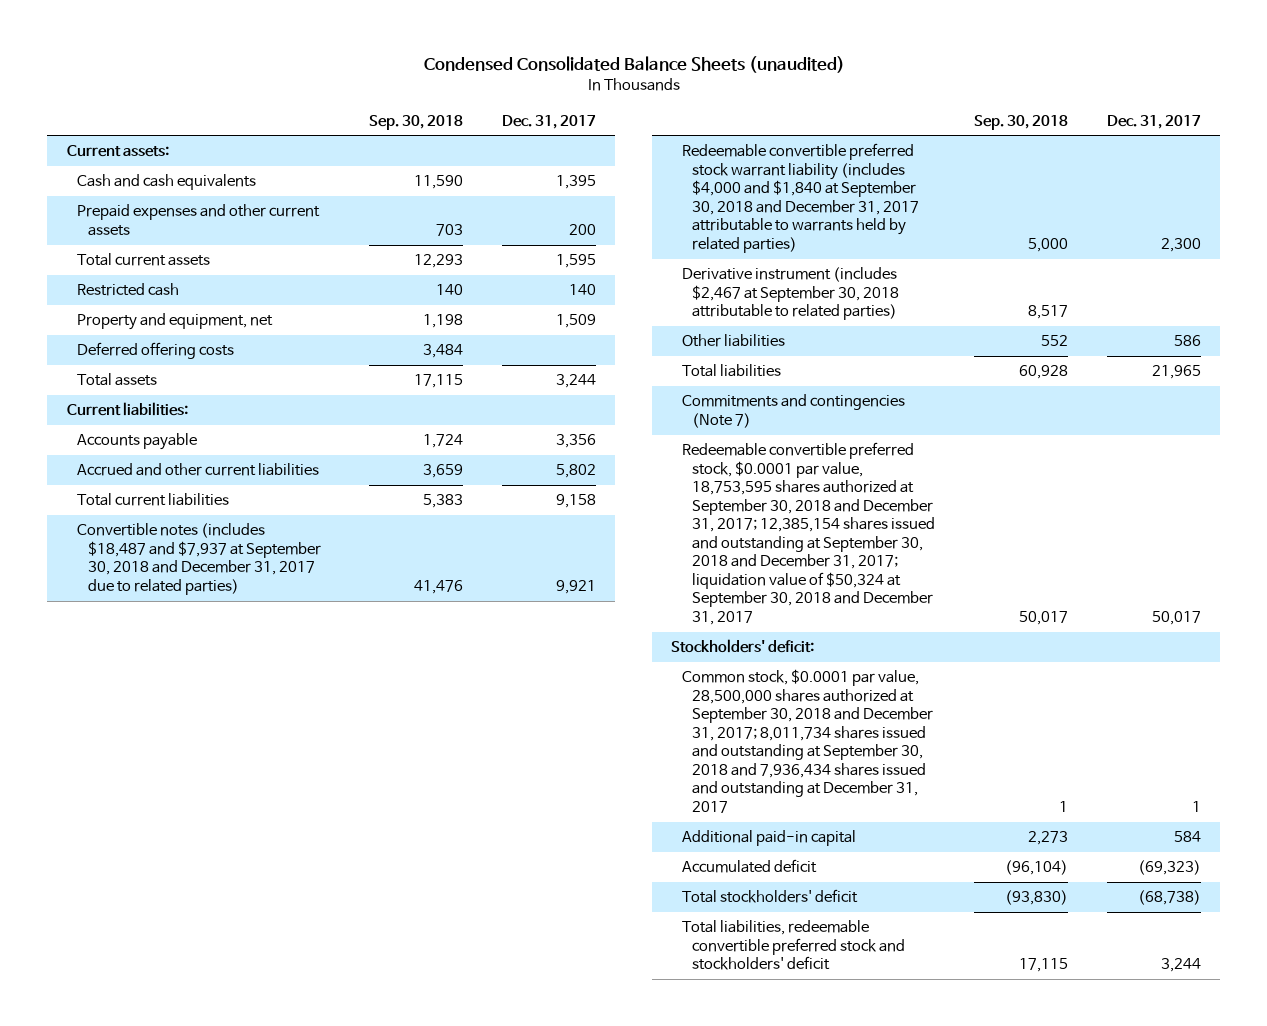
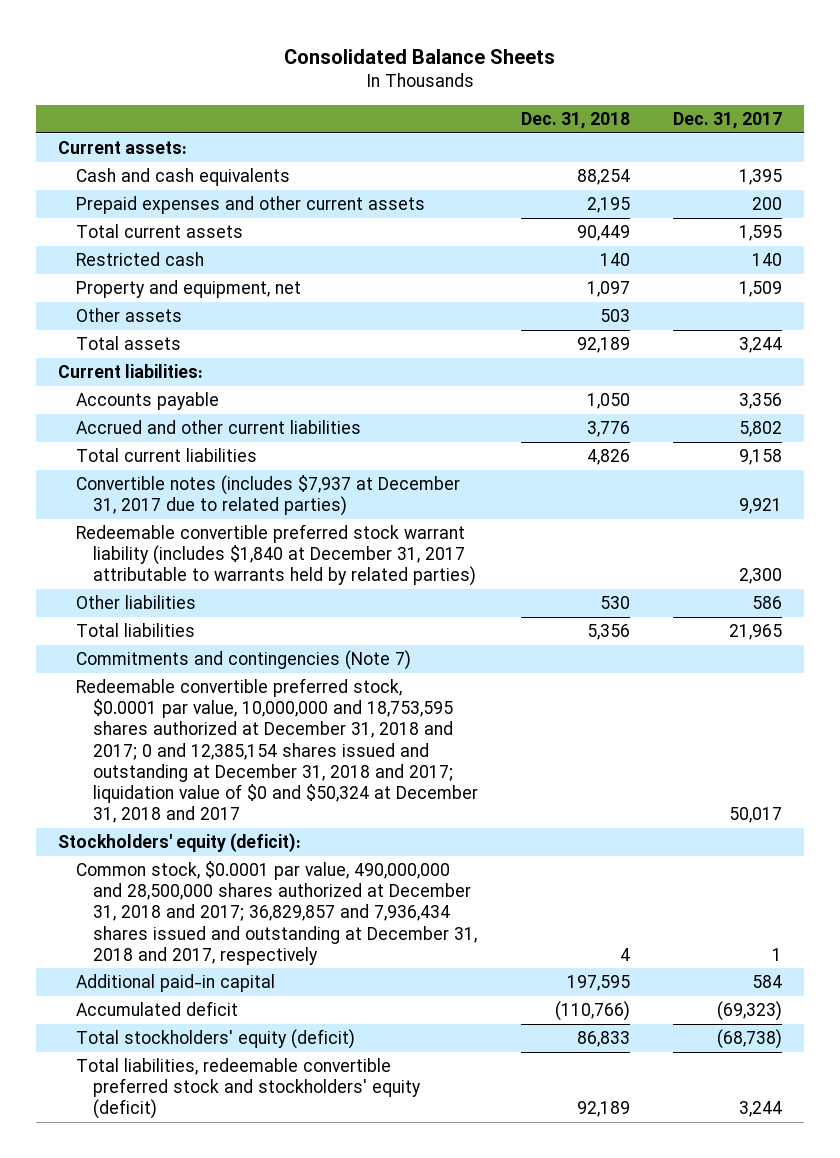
[423,56,845,74] Condensed Consolidated Balance Sheets (unaudited) -> [284,48,556,64] Consolidated Balance Sheets
[369,114,464,130] Sep. 30, 2018 -> none
none -> [521,112,631,130] Dec. 31, 2018
[77,342,235,360] Deferred offering costs -> none
none -> [75,308,182,323] Other assets
[681,267,900,321] Derivative instrument (includes $2,467 at September 30, 2018 attributable to related parties) -> none
[77,523,321,595] Convertible notes (includes $18,487 and $7,937 at September 30, 2018 and December 31, 2017 due to related parties) -> [75,475,460,517] Convertible notes (includes $7,937 at December 31, 2017 due to related parties)
[681,143,920,253] Redeemable convertible preferred stock warrant liability (includes $4,000 and $1,840 at September 30, 2018 and December 31, 2017 attributable to warrants held by related parties) -> [75,524,477,587] Redeemable convertible preferred stock warrant liability (includes $1,840 at December 31, 2017 attributable to warrants held by related parties)
[681,442,936,625] Redeemable convertible preferred stock, $0.0001 par value, 18,753,595 shares authorized at September 30, 2018 and December 31, 2017; 12,385,154 shares issued and outstanding at September 30, 2018 and December 31, 2017; liquidation value of $50,324 at September 30, 2018 and December 31, 2017 -> [75,678,479,823] Redeemable convertible preferred stock, $0.0001 par value, 10,000,000 and 18,753,595 shares authorized at December 31, 2018 and 2017; 0 and 12,385,154 shares issued and outstanding at December 31, 2018 and 2017; liquidation value of $0 and $50,324 at December 31, 2018 and 2017
[671,639,815,654] Stockholders' deficit: -> [57,833,301,853] Stockholders' equity (deficit):
[681,669,934,813] Common stock, $0.0001 par value, 28,500,000 shares authorized at September 30, 2018 and December 31, 2017; 8,011,734 shares issued and outstanding at September 30, 2018 and 7,936,434 shares issued and outstanding at December 31, 2017 -> [75,861,478,965] Common stock, $0.0001 par value, 490,000,000 and 28,500,000 shares authorized at December 31, 2018 and 2017; 36,829,857 and 7,936,434 shares issued and outstanding at December 31, 2018 and 2017, respectively
[681,889,858,904] Total stockholders' deficit -> [75,1029,355,1050] Total stockholders' equity (deficit)
[681,920,906,971] Total liabilities, redeemable convertible preferred stock and stockholders' deficit -> [75,1058,422,1120] Total liabilities, redeemable convertible preferred stock and stockholders' equity (deficit)

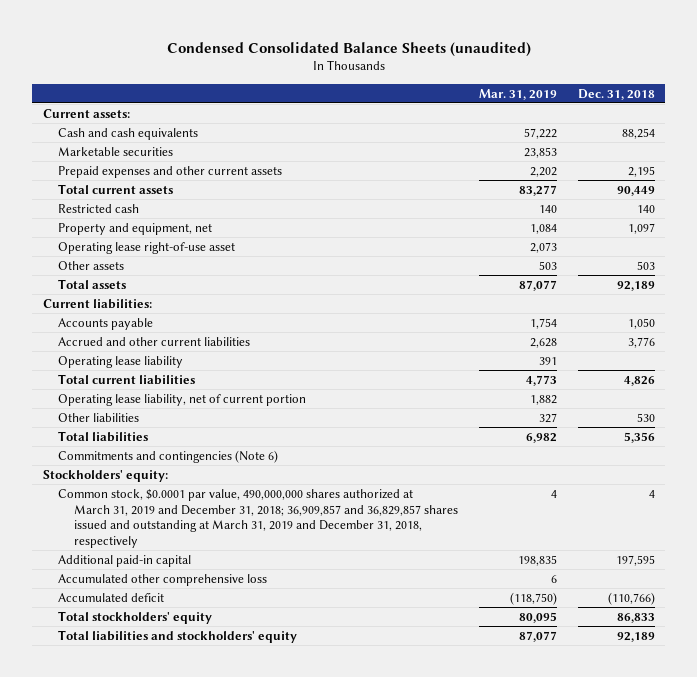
[284,48,556,64] Consolidated Balance Sheets -> [166,41,531,57] Condensed Consolidated Balance Sheets (unaudited)
[673,112,783,130] Dec. 31, 2017 -> none
none -> [478,88,557,100] Mar. 31, 2019
none -> [58,146,174,156] Marketable securities
none -> [58,241,236,254] Operating lease right-of-use asset
none -> [58,355,184,368] Operating lease liability
[75,475,460,517] Convertible notes (includes $7,937 at December 31, 2017 due to related parties) -> none
[75,524,477,587] Redeemable convertible preferred stock warrant liability (includes $1,840 at December 31, 2017 attributable to warrants held by related parties) -> none
none -> [58,393,307,406] Operating lease liability, net of current portion
[75,678,479,823] Redeemable convertible preferred stock, $0.0001 par value, 10,000,000 and 18,753,595 shares authorized at December 31, 2018 and 2017; 0 and 12,385,154 shares issued and outstanding at December 31, 2018 and 2017; liquidation value of $0 and $50,324 at December 31, 2018 and 2017 -> none
[75,650,411,671] Commitments and contingencies (Note 7) -> [58,449,279,463] Commitments and contingencies (Note 6)
[57,833,301,853] Stockholders' equity (deficit): -> [42,469,168,482] Stockholders' equity:
[75,861,478,965] Common stock, $0.0001 par value, 490,000,000 and 28,500,000 shares authorized at December 31, 2018 and 2017; 36,829,857 and 7,936,434 shares issued and outstanding at December 31, 2018 and 2017, respectively -> [58,488,458,548] Common stock, $0.0001 par value, 490,000,000 shares authorized at March 31, 2019 and December 31, 2018; 36,909,857 and 36,829,857 shares issued and outstanding at March 31, 2019 and December 31, 2018, respectively
none -> [58,573,268,586] Accumulated other comprehensive loss
[75,1029,355,1050] Total stockholders' equity (deficit) -> [58,610,213,624] Total stockholders' equity
[75,1058,422,1120] Total liabilities, redeemable convertible preferred stock and stockholders' equity (deficit) -> [58,629,298,643] Total liabilities and stockholders' equity

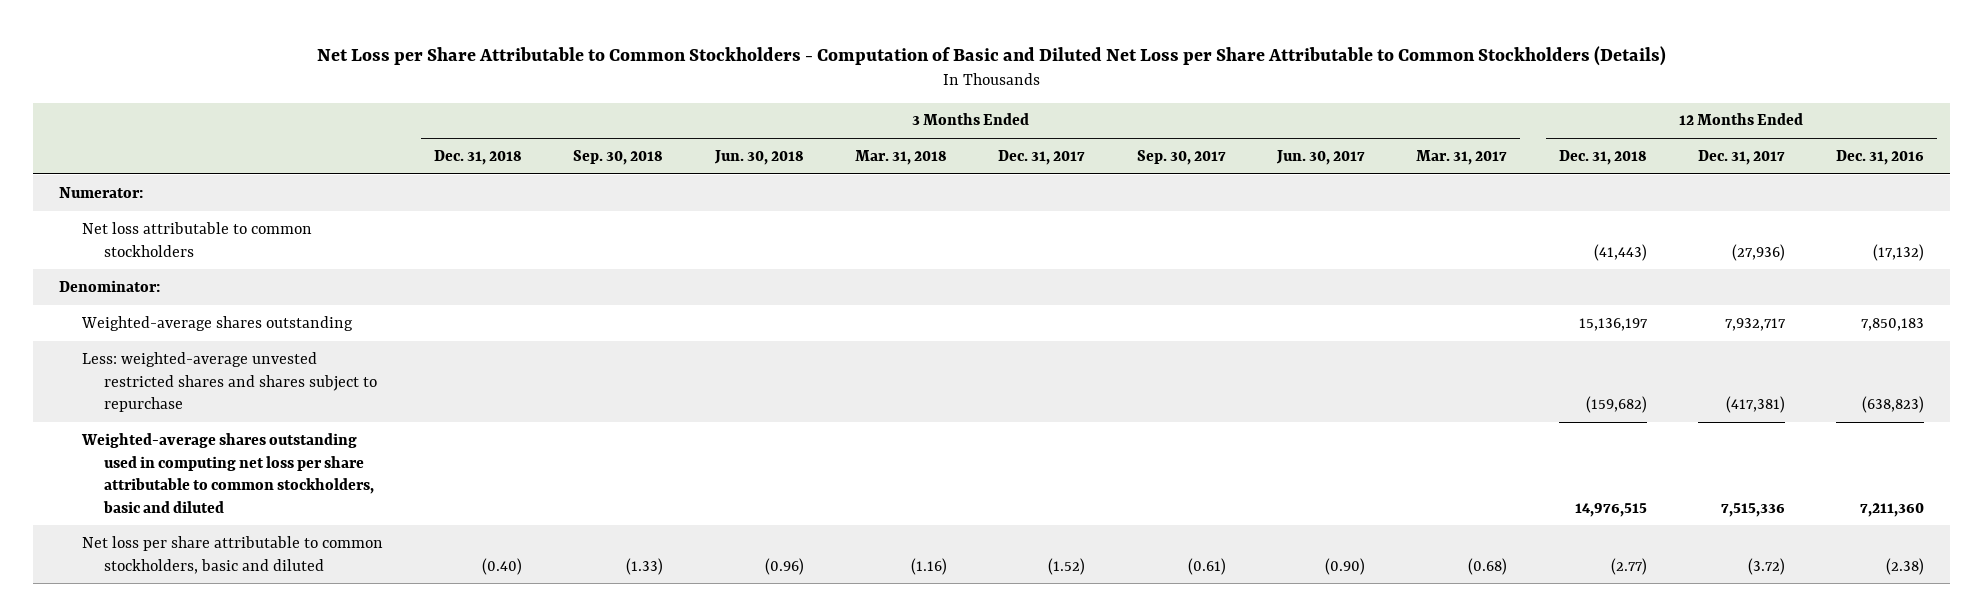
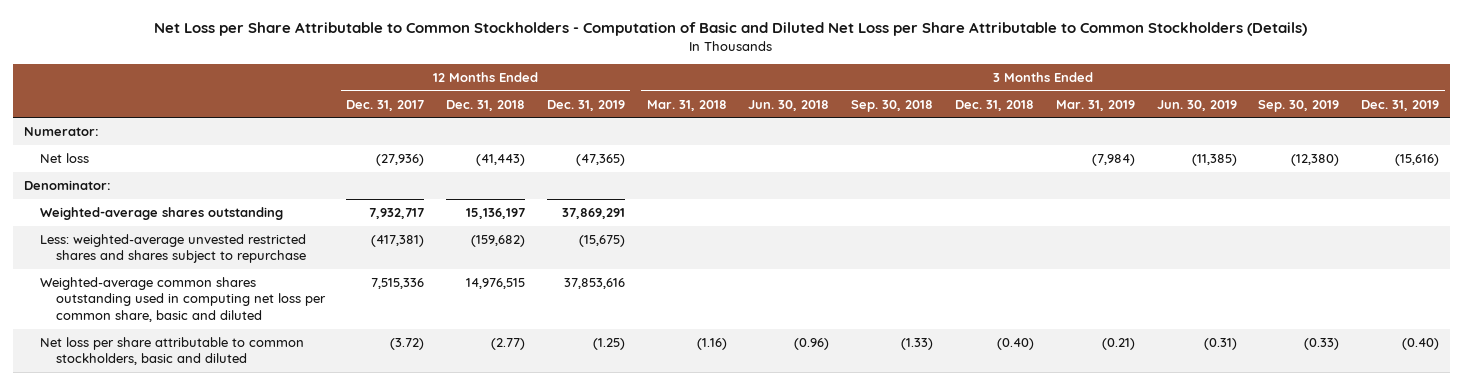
[998,150,1086,166] Dec. 31, 2017 -> none
[1136,150,1226,166] Sep. 30, 2017 -> none
[1275,150,1365,166] Jun. 30, 2017 -> none
[1416,150,1508,166] Mar. 31, 2017 -> none
[1836,150,1925,166] Dec. 31, 2016 -> none
none -> [546,99,625,111] Dec. 31, 2019
none -> [1055,99,1135,111] Mar. 31, 2019
none -> [1156,99,1237,111] Jun. 30, 2019
none -> [1258,99,1340,112] Sep. 30, 2019
none -> [1361,99,1440,111] Dec. 31, 2019
[81,221,312,257] Net loss attributable to common stockholders -> [39,152,89,163] Net loss
[80,432,375,513] Weighted-average shares outstanding used in computing net loss per share attributable to common stockholders, basic and diluted -> [39,276,326,322] Weighted-average common shares outstanding used in computing net loss per common share, basic and diluted

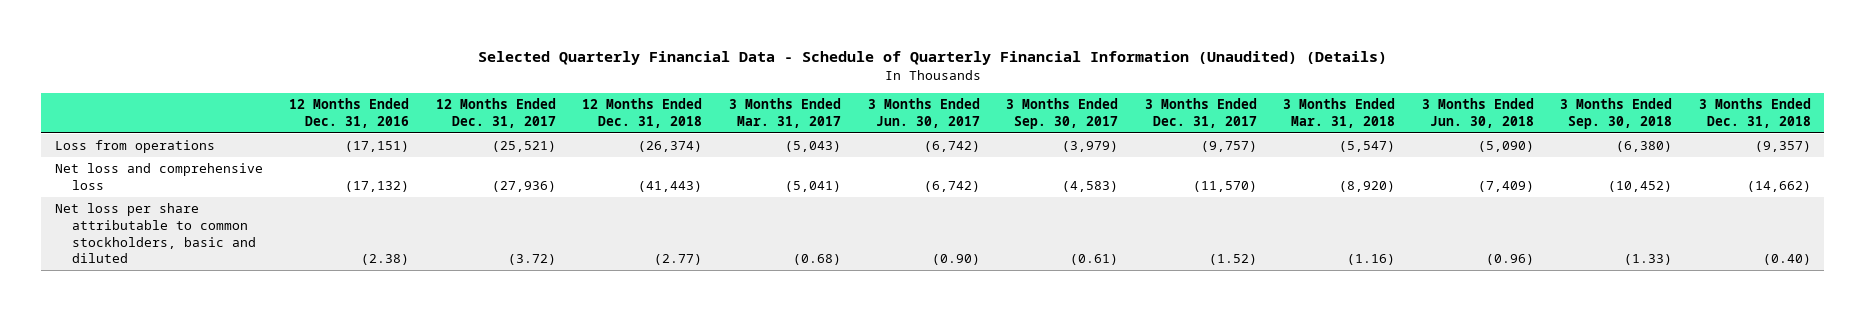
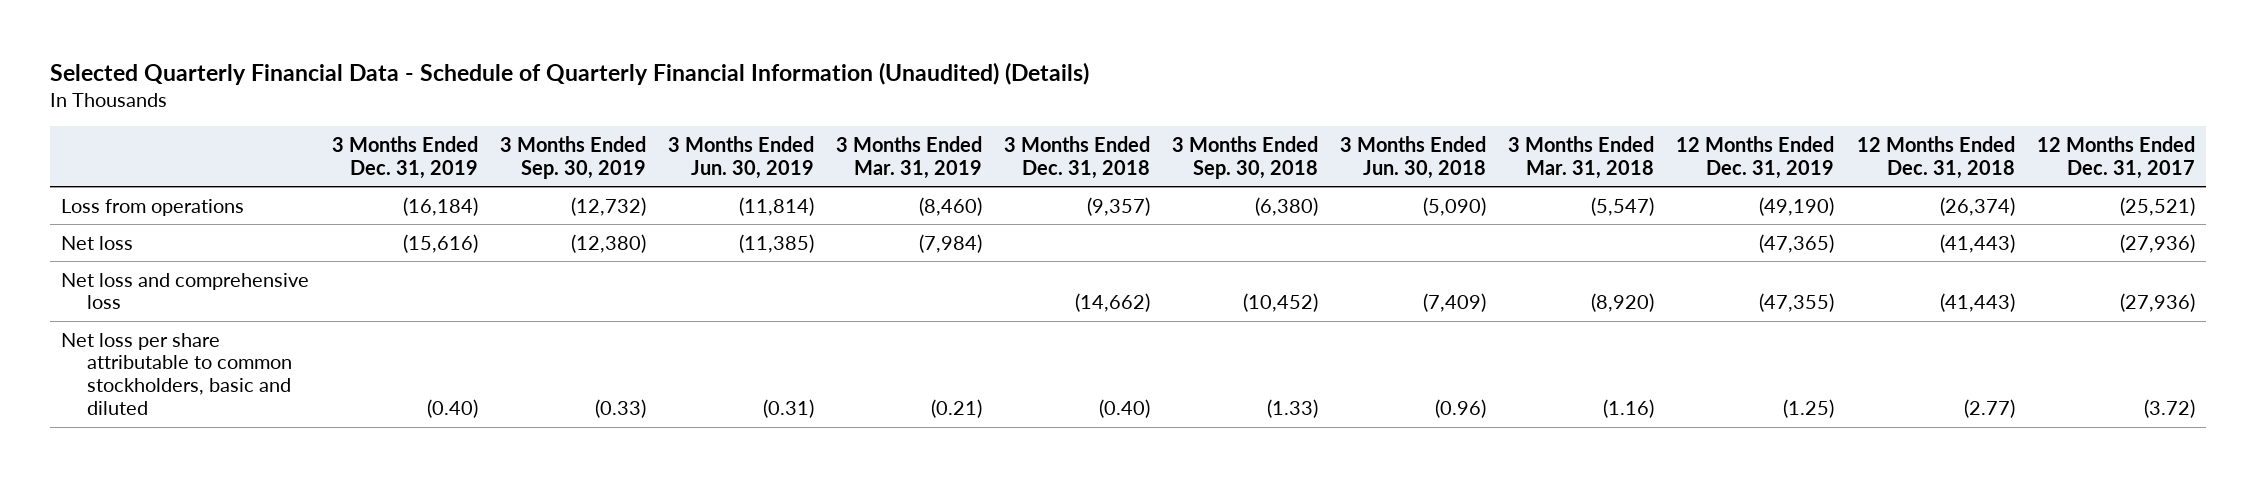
[289,98,410,128] 12 Months Ended Dec. 31, 2016 -> none
[728,98,841,128] 3 Months Ended Mar. 31, 2017 -> none
[867,98,980,128] 3 Months Ended Jun. 30, 2017 -> none
[1006,98,1119,129] 3 Months Ended Sep. 30, 2017 -> none
[1144,98,1257,128] 3 Months Ended Dec. 31, 2017 -> none
none -> [331,135,478,179] 3 Months Ended Dec. 31, 2019
none -> [499,135,646,179] 3 Months Ended Sep. 30, 2019
none -> [667,135,814,179] 3 Months Ended Jun. 30, 2019
none -> [835,135,982,179] 3 Months Ended Mar. 31, 2019
none -> [1676,135,1835,179] 12 Months Ended Dec. 31, 2019
none -> [61,235,134,250] Net loss

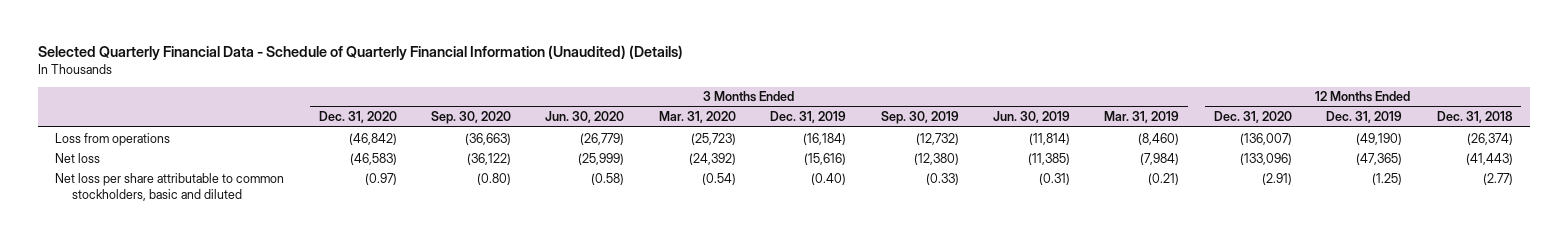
[1004,135,1151,179] 3 Months Ended Dec. 31, 2018 -> none
[1172,135,1319,179] 3 Months Ended Sep. 30, 2018 -> none
[1340,135,1487,179] 3 Months Ended Jun. 30, 2018 -> none
[1508,135,1655,179] 3 Months Ended Mar. 31, 2018 -> none
[2036,135,2195,179] 12 Months Ended Dec. 31, 2017 -> none
none -> [318,111,397,124] Dec. 31, 2020
none -> [431,111,512,125] Sep. 30, 2020
none -> [545,111,625,124] Jun. 30, 2020
none -> [658,111,736,124] Mar. 31, 2020
none -> [1213,111,1292,124] Dec. 31, 2020
[61,272,310,310] Net loss and comprehensive loss -> none

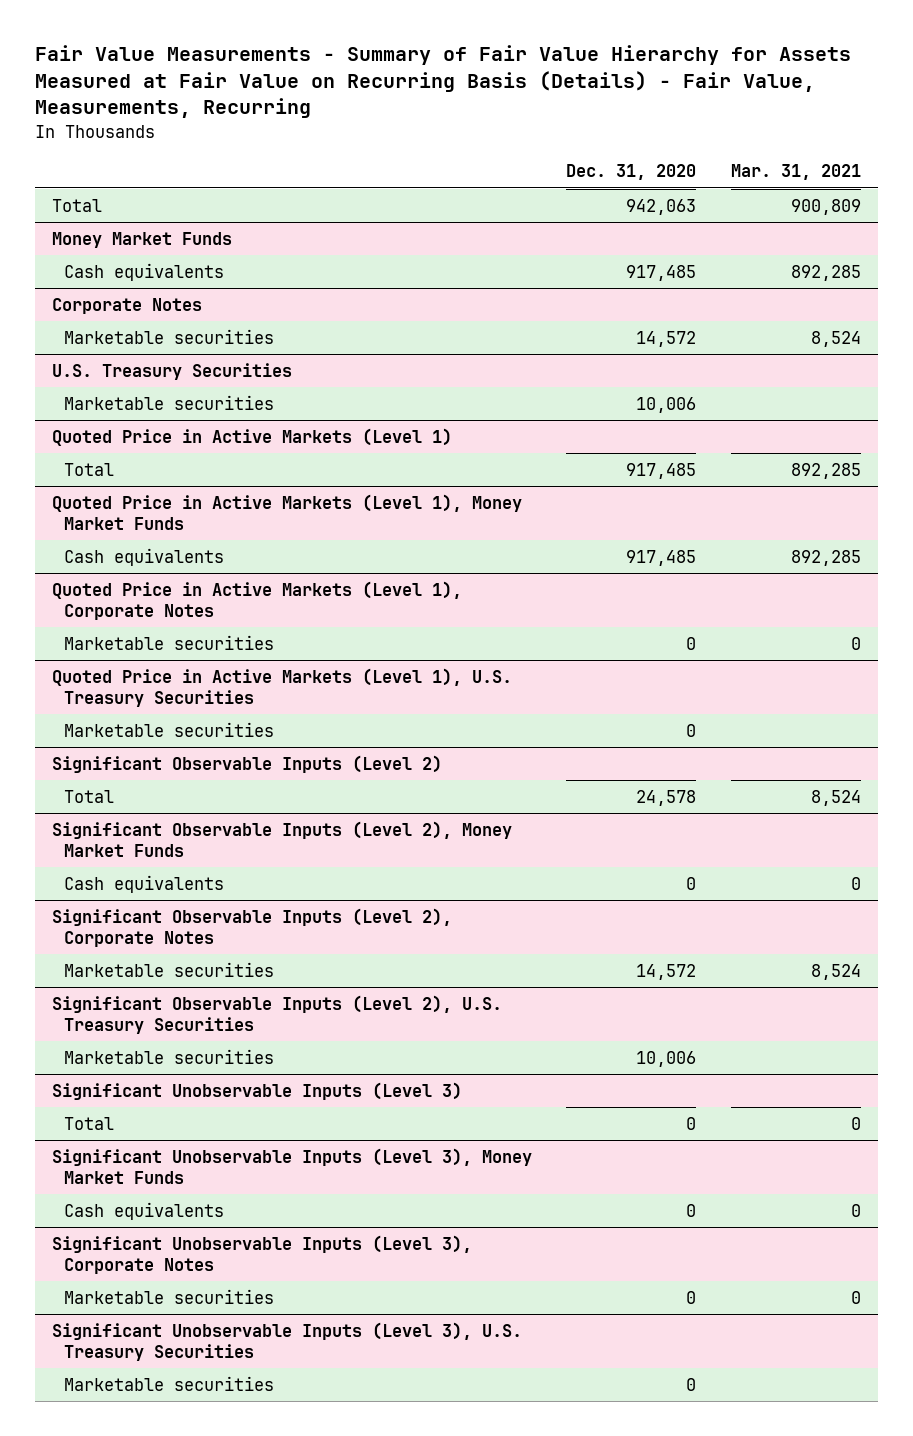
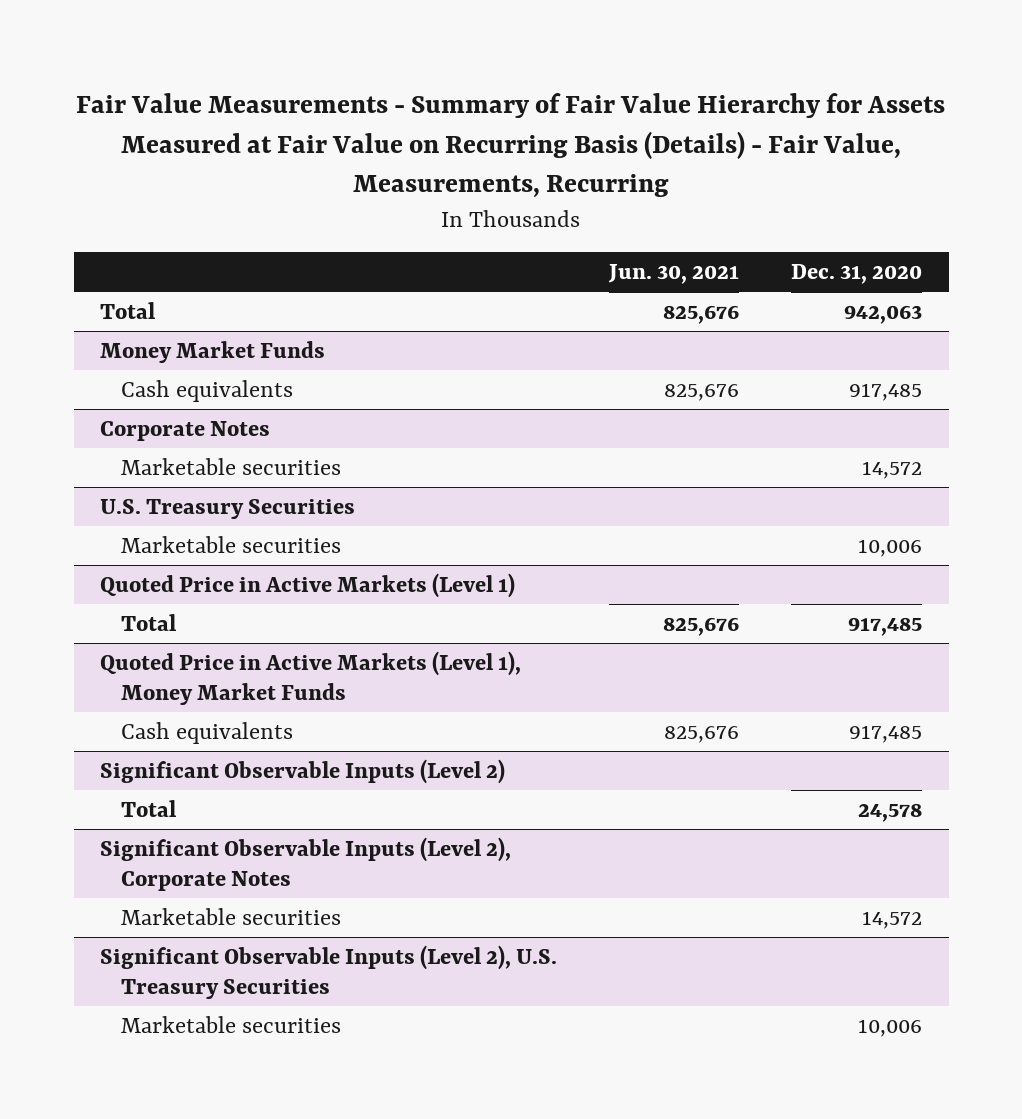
[730,164,861,181] Mar. 31, 2021 -> none
none -> [608,264,740,285] Jun. 30, 2021
[51,580,462,620] Quoted Price in Active Markets (Level 1), Corporate Notes -> none
[64,634,275,650] Marketable securities -> none
[51,667,512,707] Quoted Price in Active Markets (Level 1), U.S. Treasury Securities -> none
[64,721,275,737] Marketable securities -> none
[51,820,512,857] Significant Observable Inputs (Level 2), Money Market Funds -> none
[64,874,225,893] Cash equivalents -> none
[51,1081,462,1100] Significant Unobservable Inputs (Level 3) -> none
[64,1116,115,1130] Total -> none
[51,1147,532,1184] Significant Unobservable Inputs (Level 3), Money Market Funds -> none
[64,1201,225,1220] Cash equivalents -> none
[51,1234,472,1274] Significant Unobservable Inputs (Level 3), Corporate Notes -> none
[64,1288,275,1304] Marketable securities -> none
[51,1321,522,1361] Significant Unobservable Inputs (Level 3), U.S. Treasury Securities -> none
[64,1375,275,1391] Marketable securities -> none

